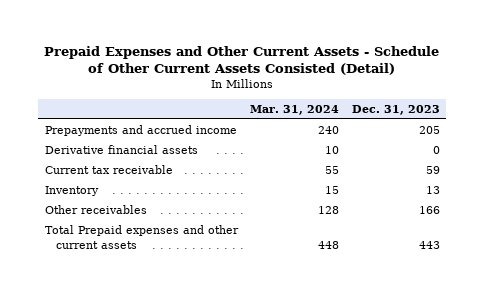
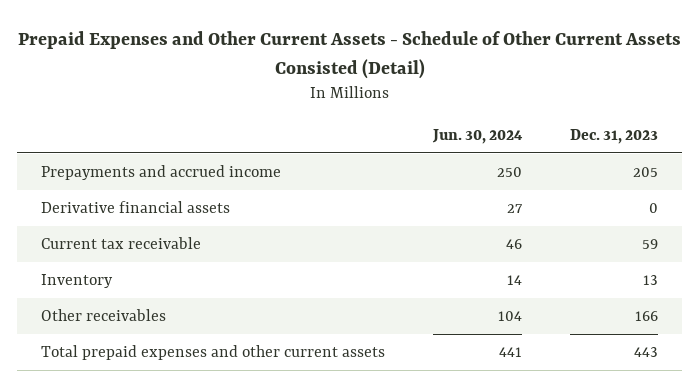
[250,104,340,115] Mar. 31, 2024 -> none
none -> [432,128,524,144] Jun. 30, 2024
[44,225,239,249] Total Prepaid expenses and other current assets -> [41,345,386,361] Total prepaid expenses and other current assets

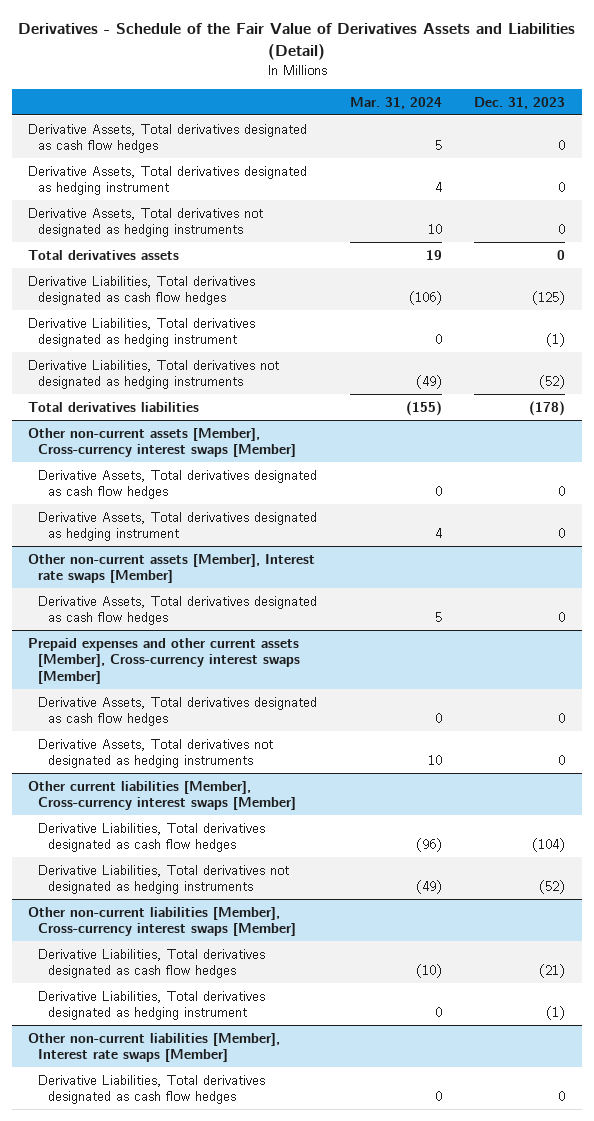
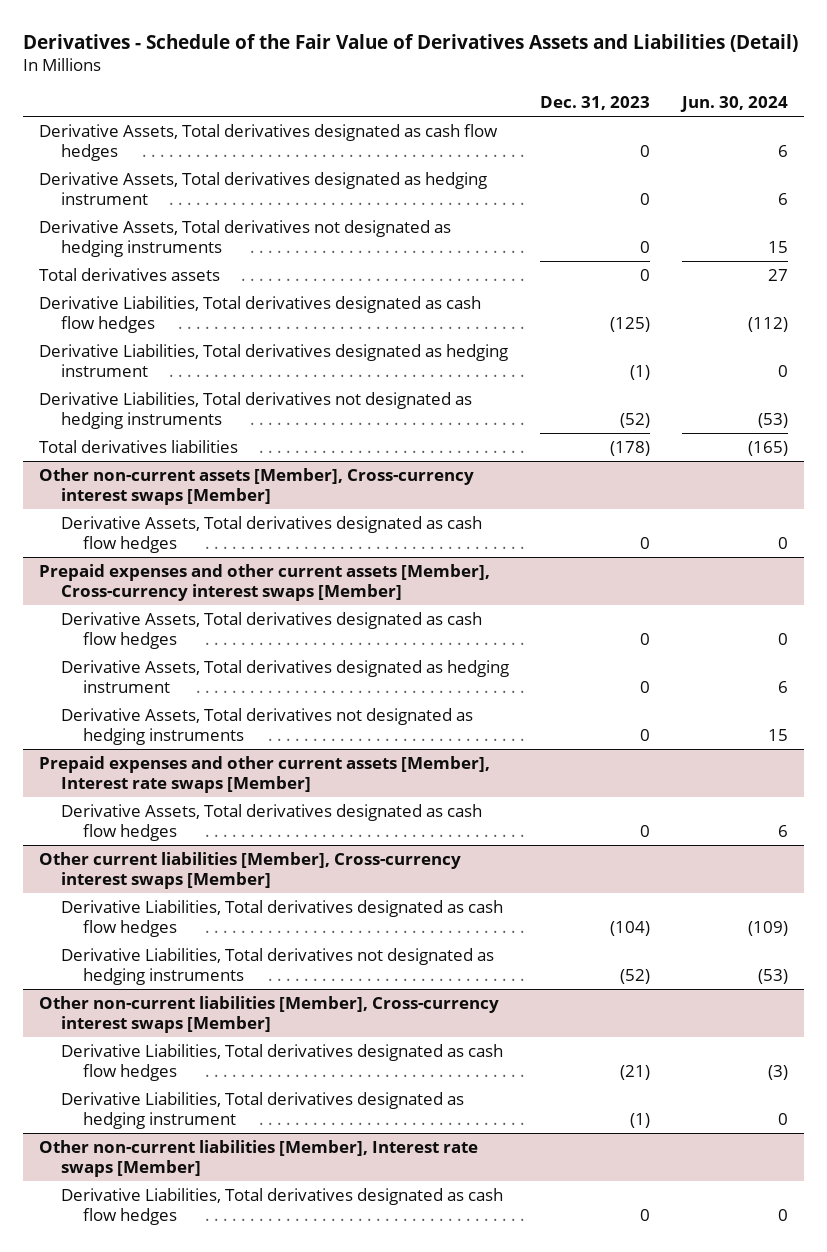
[349,96,442,109] Mar. 31, 2024 -> none
none -> [679,96,788,113] Jun. 30, 2024
[38,511,318,542] Derivative Assets, Total derivatives designated as hedging instrument -> none
[28,553,316,584] Other non-current assets [Member], Interest rate swaps [Member] -> none
[38,595,318,626] Derivative Assets, Total derivatives designated as cash flow hedges -> none
none -> [60,659,509,693] Derivative Assets, Total derivatives designated as hedging instrument
none -> [38,755,490,793] Prepaid expenses and other current assets [Member], Interest rate swaps [Member]
none -> [60,803,482,841] Derivative Assets, Total derivatives designated as cash flow hedges

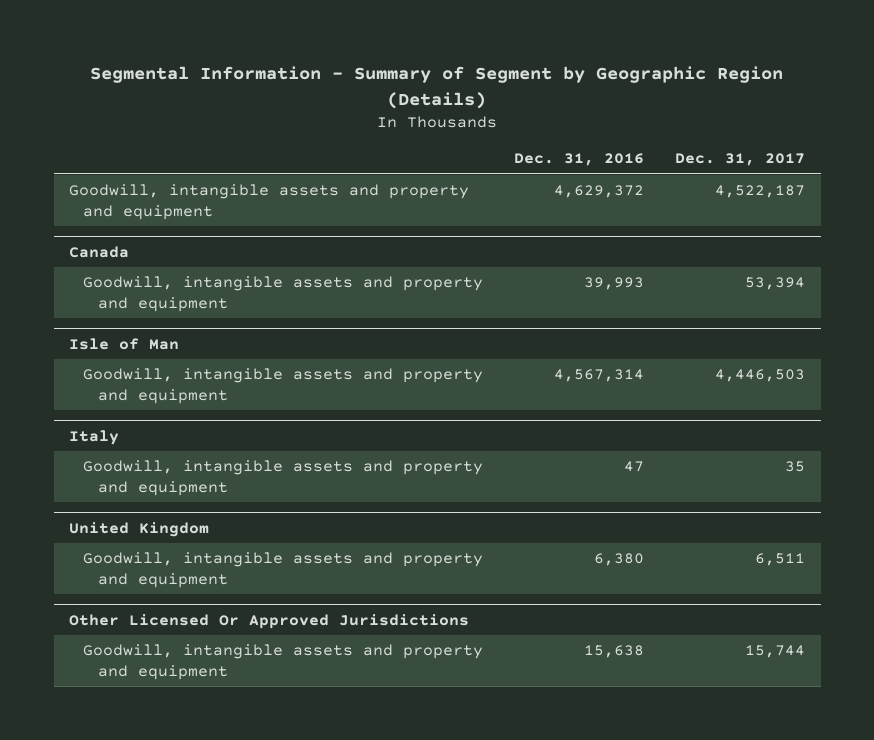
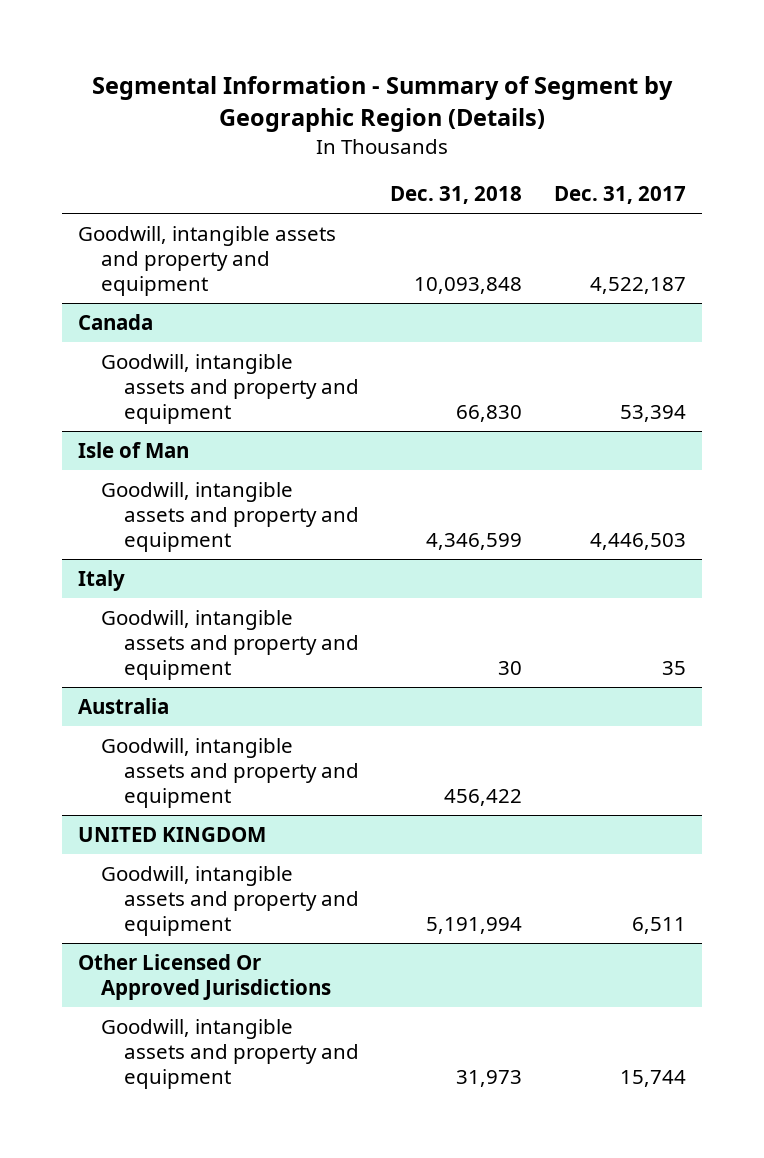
[514,153,645,167] Dec. 31, 2016 -> none
none -> [390,186,523,205] Dec. 31, 2018
none -> [77,698,169,715] Australia
none -> [100,738,359,809] Goodwill, intangible assets and property and equipment
[69,521,210,537] United Kingdom -> [77,827,266,843] UNITED KINGDOM

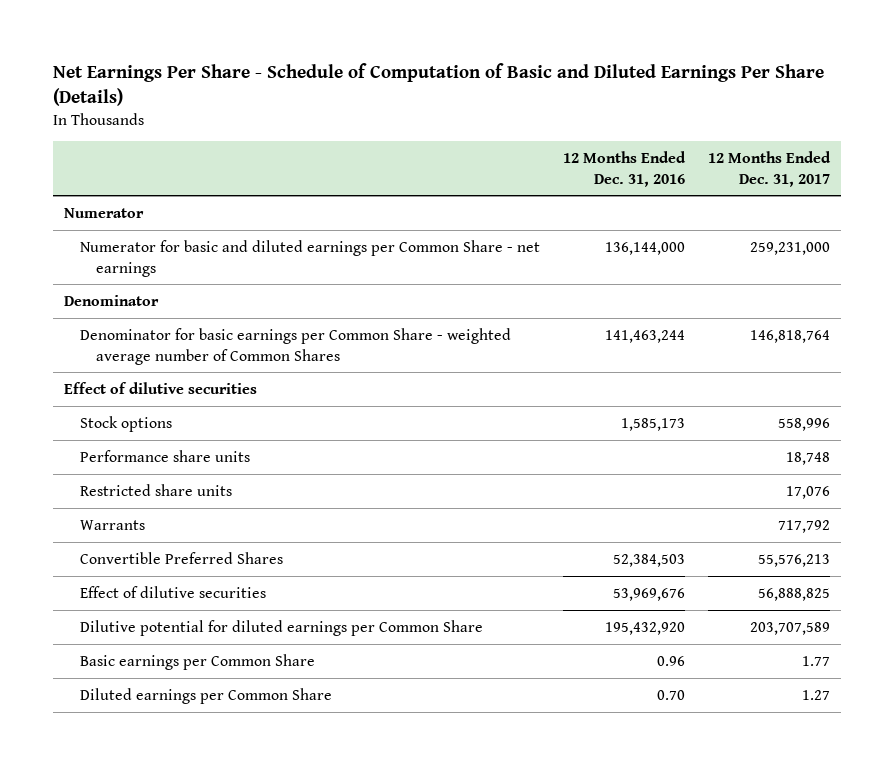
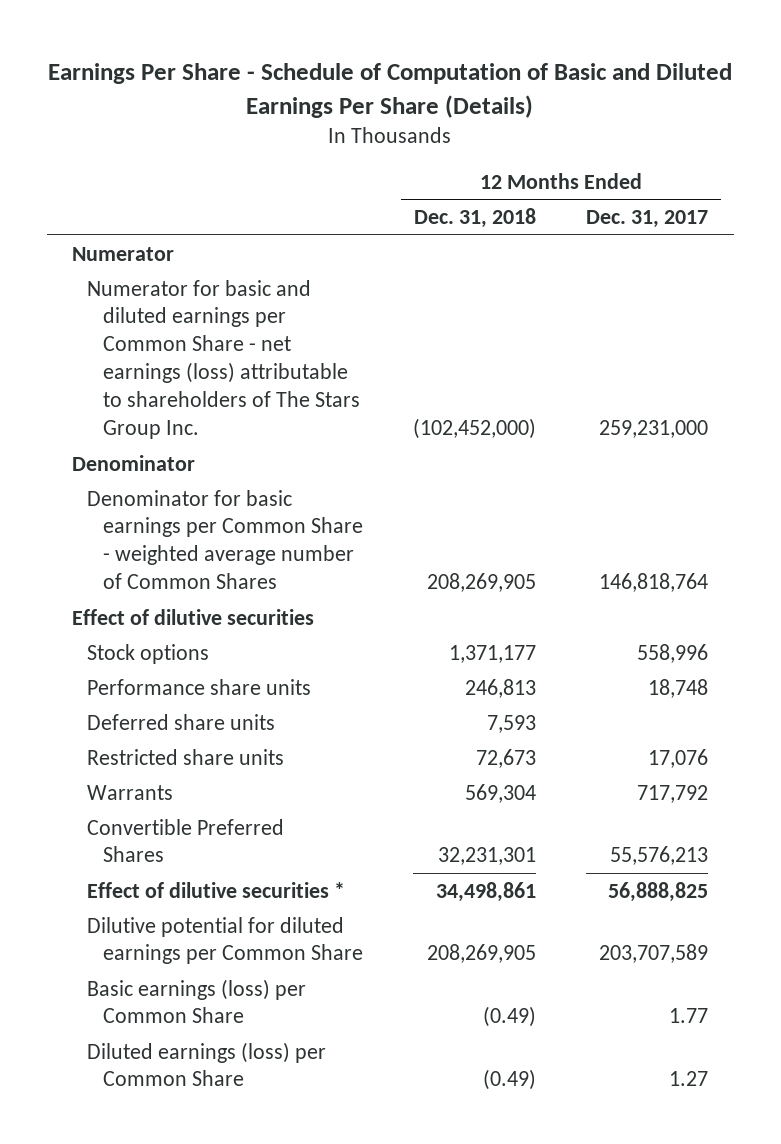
[52,63,824,107] Net Earnings Per Share - Schedule of Computation of Basic and Diluted Earnings Per Share (Details) -> [48,63,733,118] Earnings Per Share - Schedule of Computation of Basic and Diluted Earnings Per Share (Details)
[562,150,686,187] 12 Months Ended Dec. 31, 2016 -> none
none -> [414,207,537,228] Dec. 31, 2018
[80,239,541,277] Numerator for basic and diluted earnings per Common Share - net earnings -> [87,279,360,440] Numerator for basic and diluted earnings per Common Share - net earnings (loss) attributable to shareholders of The Stars Group Inc.
none -> [87,713,276,730] Deferred share units
[80,585,267,598] Effect of dilutive securities -> [87,881,346,898] Effect of dilutive securities *
[80,653,316,670] Basic earnings per Common Share -> [87,978,307,1024] Basic earnings (loss) per Common Share
[80,687,333,704] Diluted earnings per Common Share -> [87,1041,327,1087] Diluted earnings (loss) per Common Share

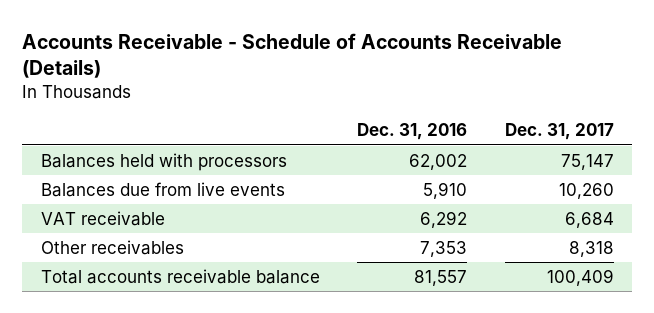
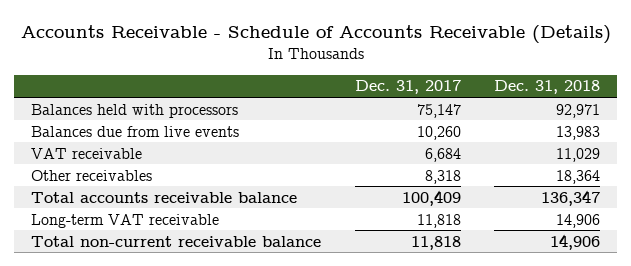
[357,123,468,141] Dec. 31, 2016 -> none
none -> [494,80,601,95] Dec. 31, 2018
none -> [30,213,219,228] Long-term VAT receivable
none -> [30,235,321,247] Total non-current receivable balance

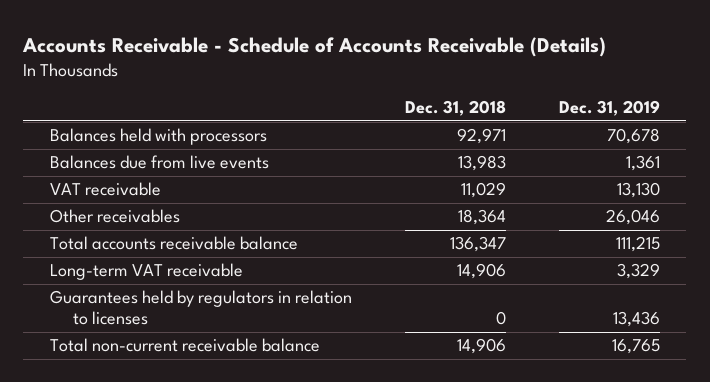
[354,80,461,95] Dec. 31, 2017 -> none
none -> [558,100,660,117] Dec. 31, 2019
none -> [49,290,352,326] Guarantees held by regulators in relation to licenses

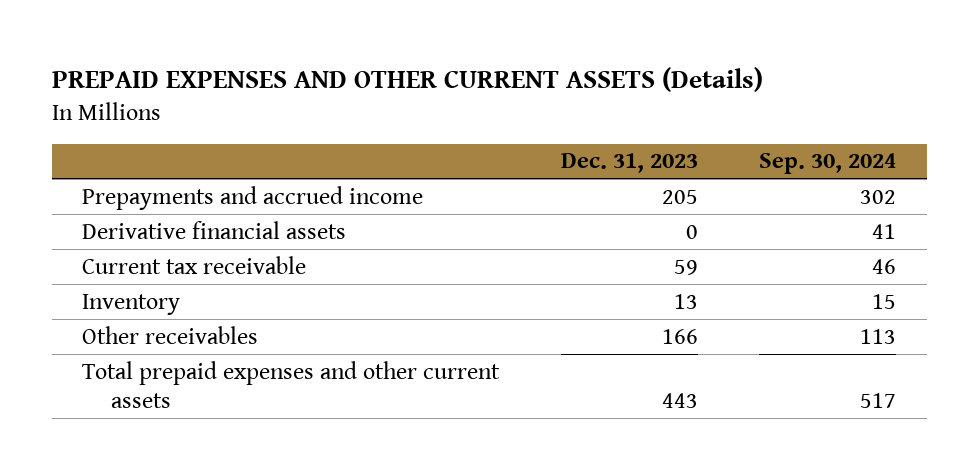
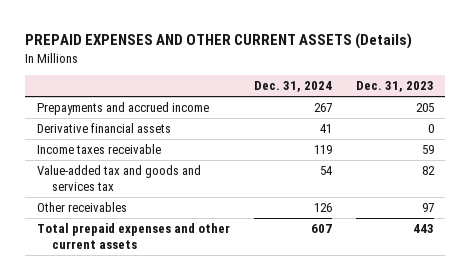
[759,153,897,175] Sep. 30, 2024 -> none
none -> [253,81,332,93] Dec. 31, 2024
[82,293,181,315] Inventory -> none
[82,255,307,274] Current tax receivable -> [37,144,162,155] Income taxes receivable
none -> [37,165,202,192] Value-added tax and goods and services tax
[661,328,698,344] 166 -> [421,203,434,213] 97

